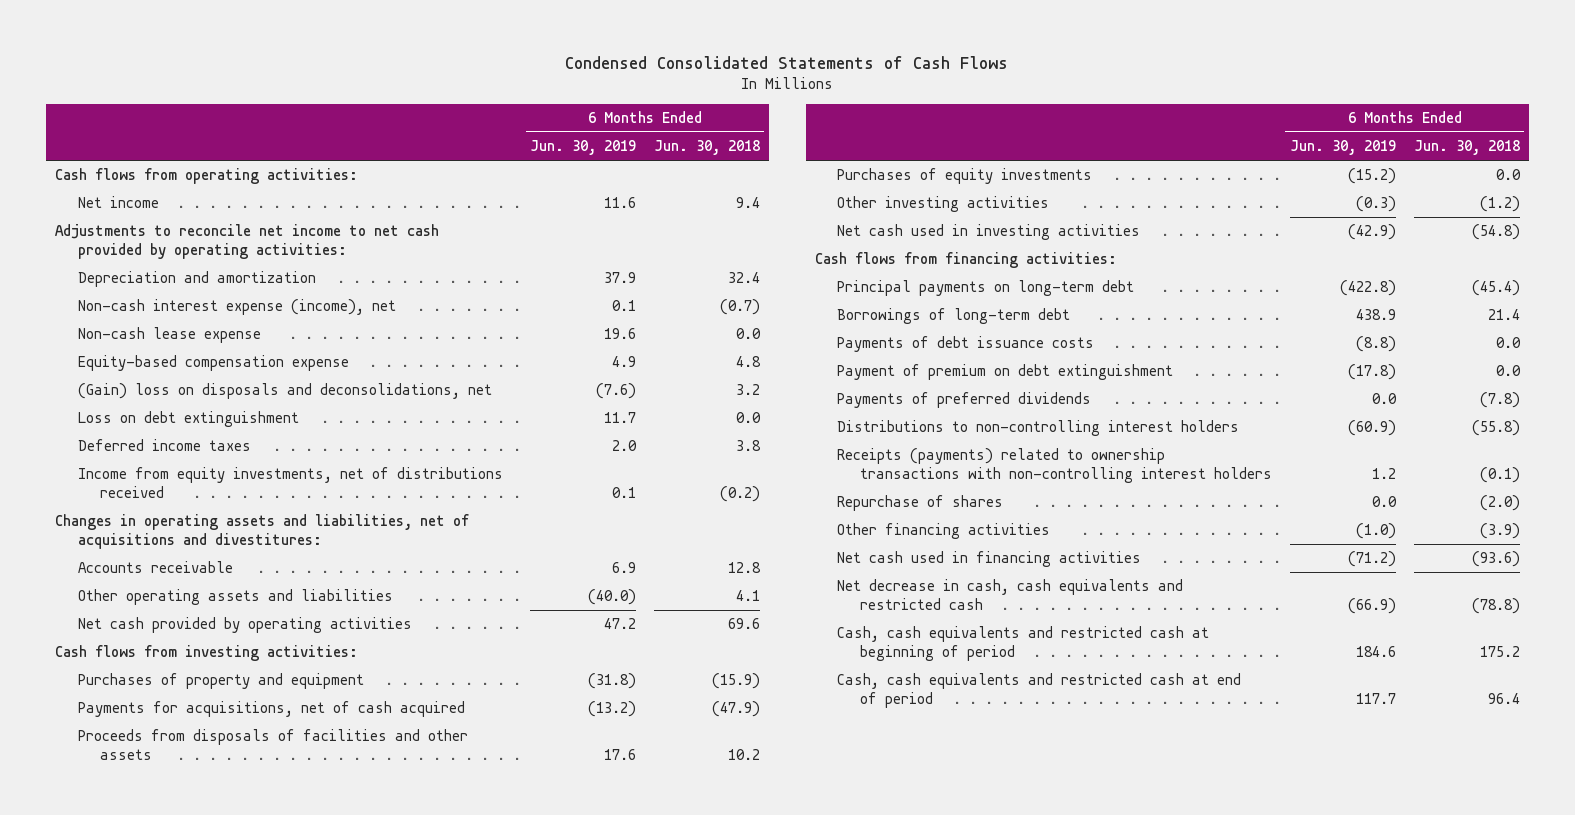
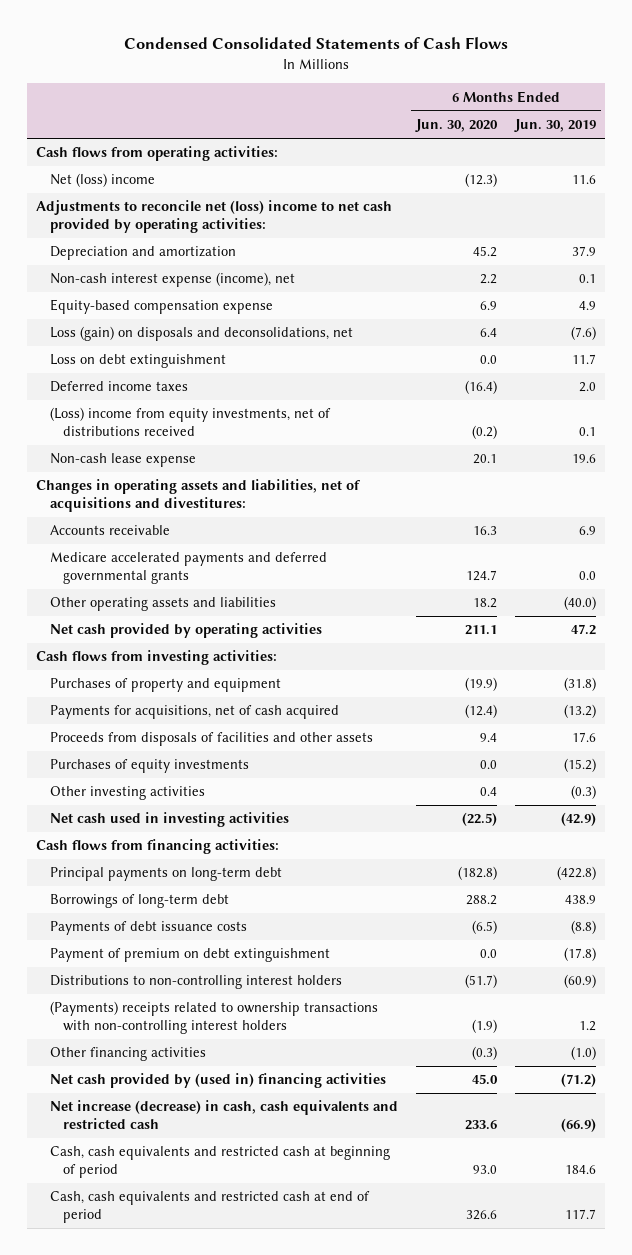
[653,140,760,156] Jun. 30, 2018 -> none
none -> [414,119,498,133] Jun. 30, 2020
[77,196,159,209] Net income -> [49,173,155,188] Net (loss) income
[54,224,439,260] Adjustments to reconcile net income to net cash provided by operating activities: -> [36,200,393,234] Adjustments to reconcile net (loss) income to net cash provided by operating activities:
[77,383,492,400] (Gain) loss on disposals and deconsolidations, net -> [49,326,353,342] Loss (gain) on disposals and deconsolidations, net
[77,467,503,499] Income from equity investments, net of distributions received -> [49,407,331,437] (Loss) income from equity investments, net of distributions received
[77,327,261,344] Non-cash lease expense -> [49,453,196,468] Non-cash lease expense
none -> [49,552,327,585] Medicare accelerated payments and deferred governmental grants
[837,392,1092,409] Payments of preferred dividends -> none
[837,495,1004,512] Repurchase of shares -> none
[837,448,1272,484] Receipts (payments) related to ownership transactions with non-controlling interest holders -> [49,1001,378,1035] (Payments) receipts related to ownership transactions with non-controlling interest holders
[837,551,1142,568] Net cash used in financing activities -> [49,1073,386,1089] Net cash provided by (used in) financing activities
[837,579,1184,611] Net decrease in cash, cash equivalents and restricted cash -> [49,1100,398,1130] Net increase (decrease) in cash, cash equivalents and restricted cash

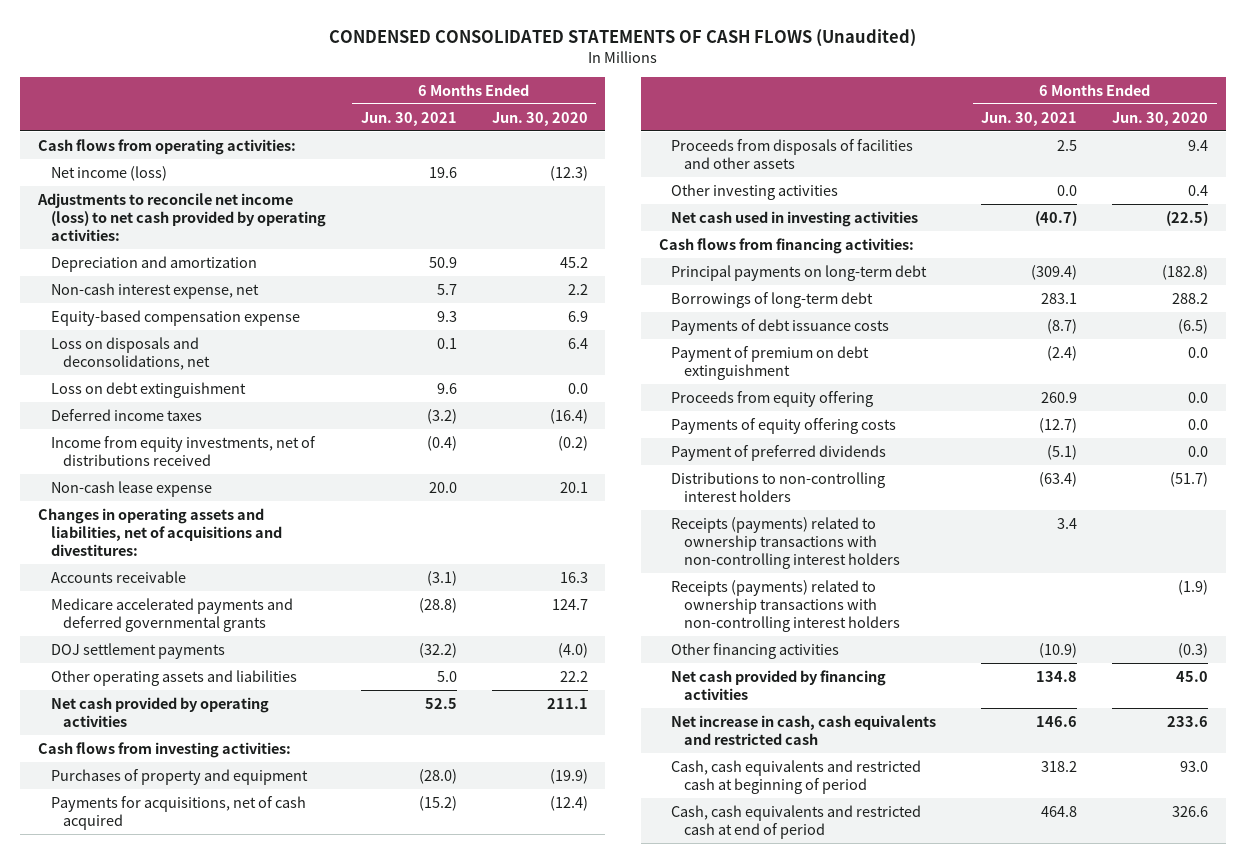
[124,37,509,50] Condensed Consolidated Statements of Cash Flows -> [329,28,917,47] CONDENSED CONSOLIDATED STATEMENTS OF CASH FLOWS (Unaudited)
[514,119,597,133] Jun. 30, 2019 -> none
none -> [360,111,457,126] Jun. 30, 2021
[49,173,155,188] Net (loss) income -> [50,165,167,181] Net income (loss)
[36,200,393,234] Adjustments to reconcile net (loss) income to net cash provided by operating activities: -> [36,192,326,241] Adjustments to reconcile net income (loss) to net cash provided by operating activities:
[49,272,295,288] Non-cash interest expense (income), net -> [50,282,259,299] Non-cash interest expense, net
[49,326,353,342] Loss (gain) on disposals and deconsolidations, net -> [50,336,211,370] Loss on disposals and deconsolidations, net
[49,407,331,437] (Loss) income from equity investments, net of distributions received -> [50,435,316,466] Income from equity investments, net of distributions received
none -> [50,642,225,659] DOJ settlement payments
[472,598,497,609] 18.2 -> [559,670,588,682] 22.2
[49,759,249,774] Purchases of equity investments -> none
none -> [671,390,874,407] Proceeds from equity offering
none -> [671,417,897,434] Payments of equity offering costs
none -> [671,444,887,461] Payment of preferred dividends
none -> [671,516,900,569] Receipts (payments) related to ownership transactions with non-controlling interest holders
[49,1001,378,1035] (Payments) receipts related to ownership transactions with non-controlling interest holders -> [671,579,900,632] Receipts (payments) related to ownership transactions with non-controlling interest holders
[49,1073,386,1089] Net cash provided by (used in) financing activities -> [671,669,887,700] Net cash provided by financing activities
[49,1100,398,1130] Net increase (decrease) in cash, cash equivalents and restricted cash -> [671,714,937,745] Net increase in cash, cash equivalents and restricted cash

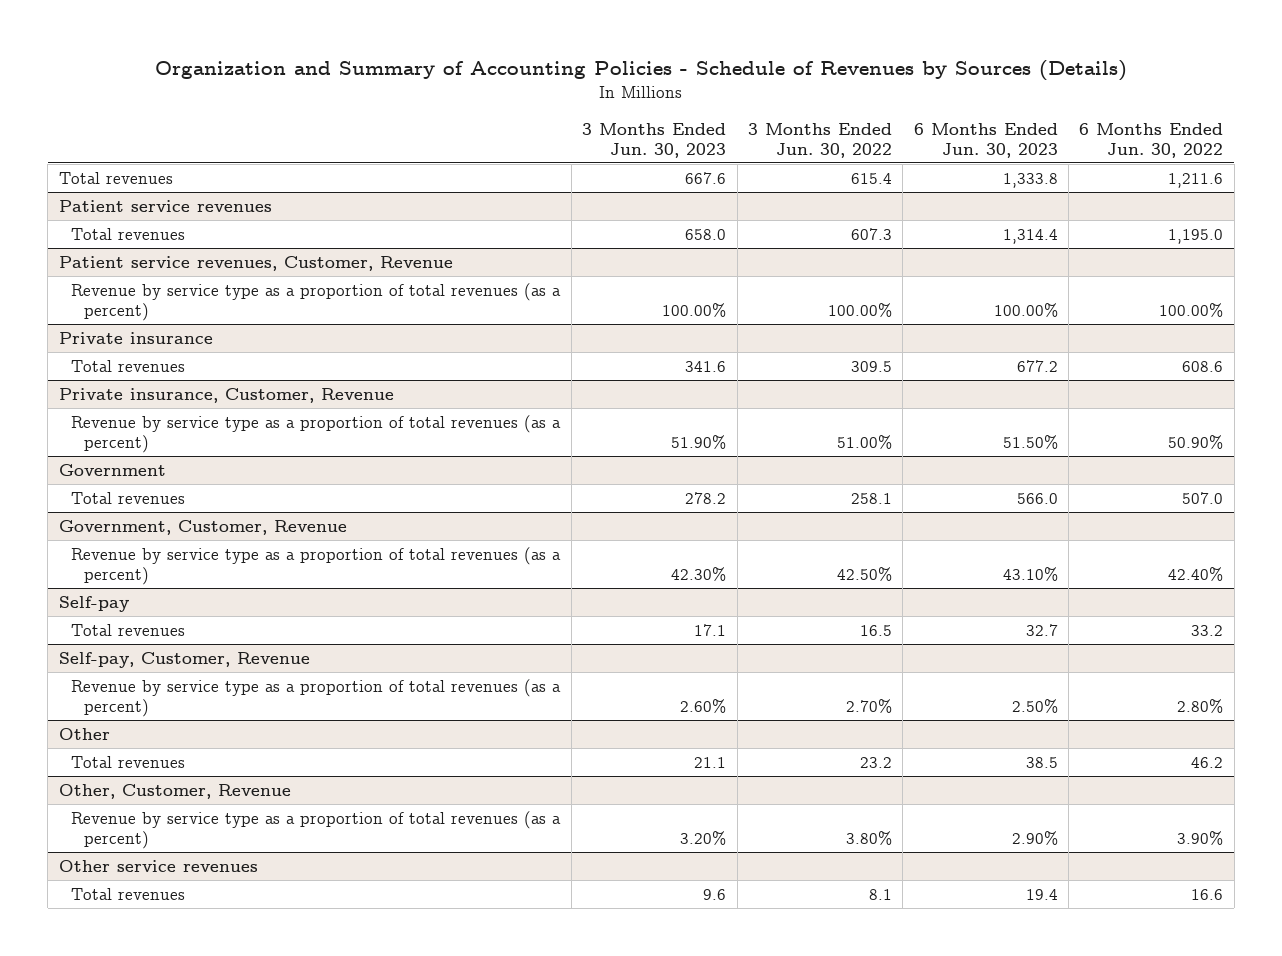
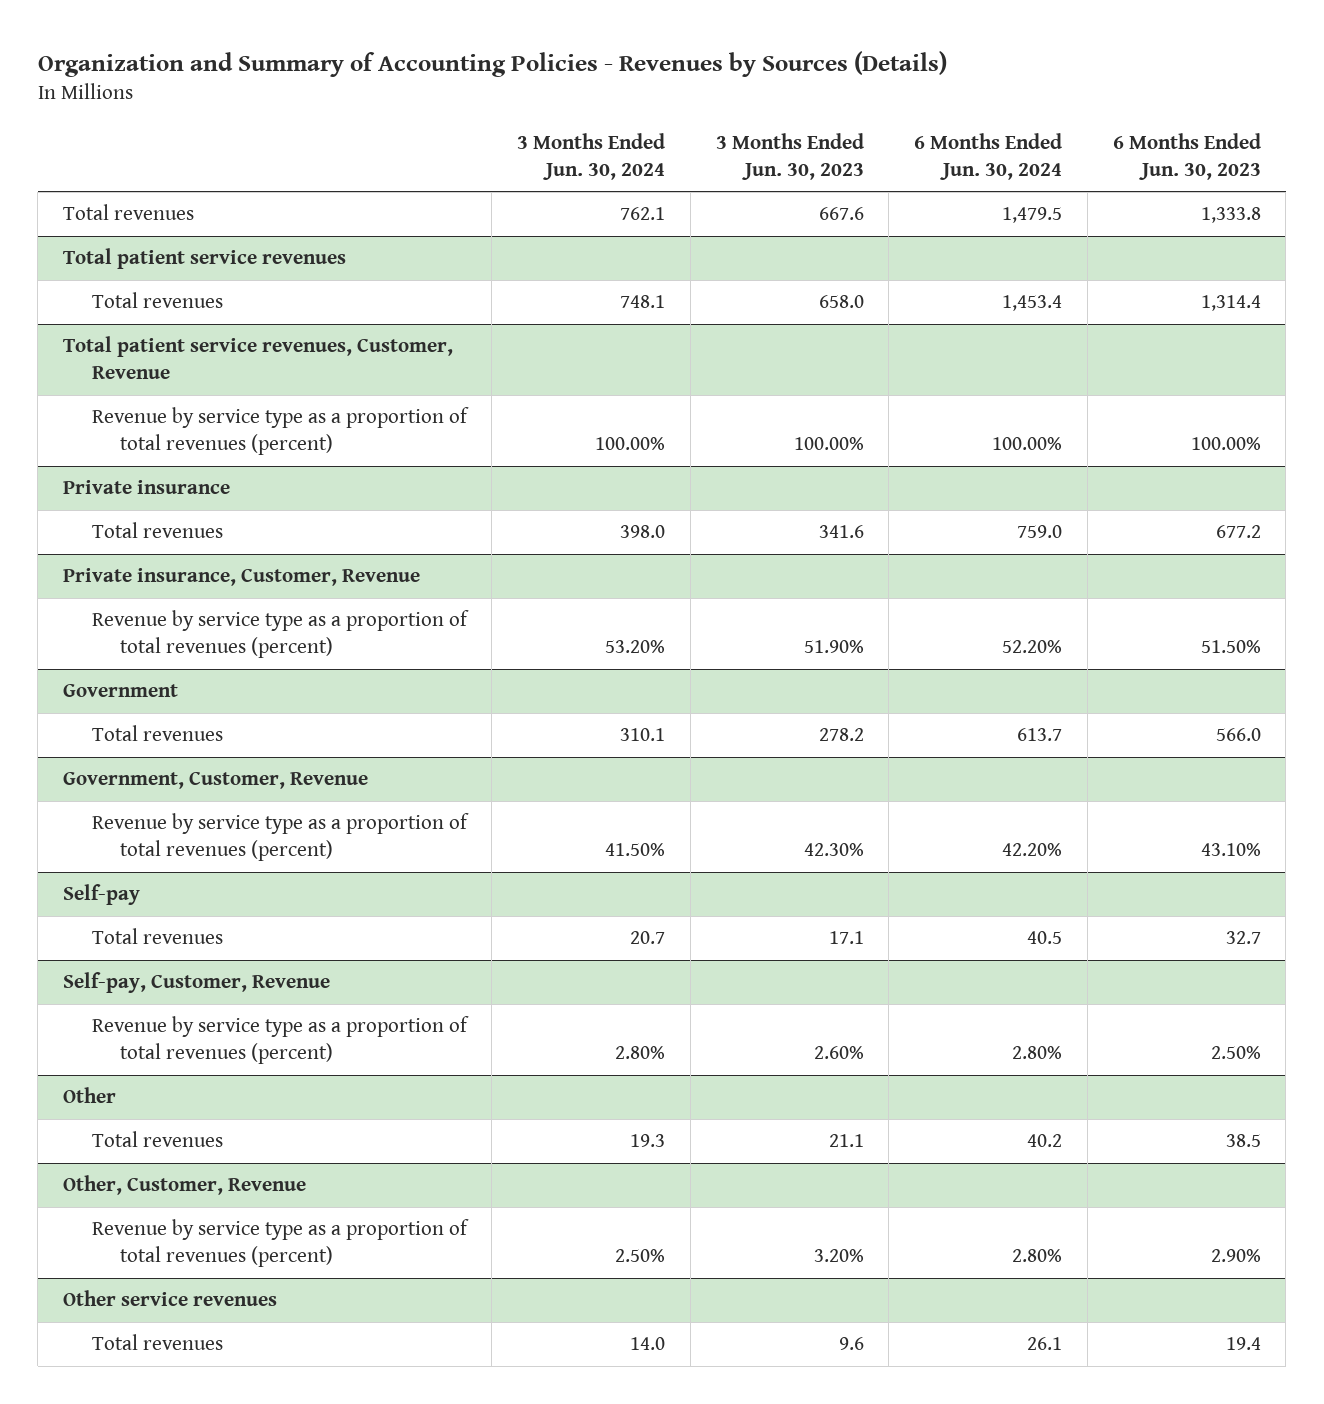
[155,59,1128,81] Organization and Summary of Accounting Policies - Schedule of Revenues by Sources (Details) -> [37,50,947,77] Organization and Summary of Accounting Policies - Revenues by Sources (Details)
[747,122,892,159] 3 Months Ended Jun. 30, 2022 -> none
[1079,122,1224,159] 6 Months Ended Jun. 30, 2022 -> none
none -> [517,132,666,180] 3 Months Ended Jun. 30, 2024
none -> [914,132,1063,180] 6 Months Ended Jun. 30, 2024
[58,199,272,212] Patient service revenues -> [63,248,347,270] Total patient service revenues
[58,255,453,271] Patient service revenues, Customer, Revenue -> [63,336,454,380] Total patient service revenues, Customer, Revenue
[71,282,562,322] Revenue by service type as a proportion of total revenues (as a percent) -> [91,407,469,456] Revenue by service type as a proportion of total revenues (percent)
[71,414,562,454] Revenue by service type as a proportion of total revenues (as a percent) -> [91,610,469,659] Revenue by service type as a proportion of total revenues (percent)
[71,546,562,586] Revenue by service type as a proportion of total revenues (as a percent) -> [91,813,469,862] Revenue by service type as a proportion of total revenues (percent)
[71,678,562,718] Revenue by service type as a proportion of total revenues (as a percent) -> [91,1016,469,1065] Revenue by service type as a proportion of total revenues (percent)
[71,810,562,850] Revenue by service type as a proportion of total revenues (as a percent) -> [91,1219,469,1268] Revenue by service type as a proportion of total revenues (percent)

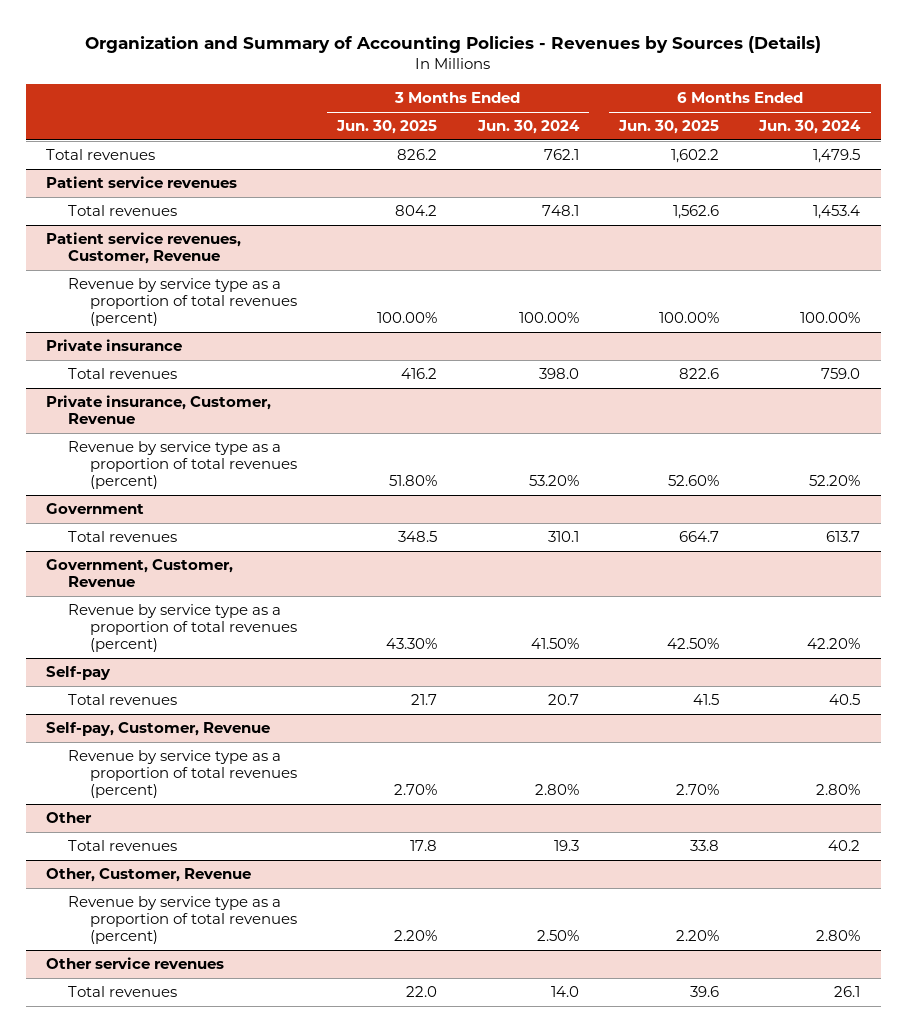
[715,132,864,180] 3 Months Ended Jun. 30, 2023 -> none
[1112,132,1261,180] 6 Months Ended Jun. 30, 2023 -> none
none -> [336,120,438,135] Jun. 30, 2025
none -> [618,120,720,135] Jun. 30, 2025
[63,248,347,270] Total patient service revenues -> [46,176,238,189] Patient service revenues
[63,336,454,380] Total patient service revenues, Customer, Revenue -> [46,232,242,265] Patient service revenues, Customer, Revenue

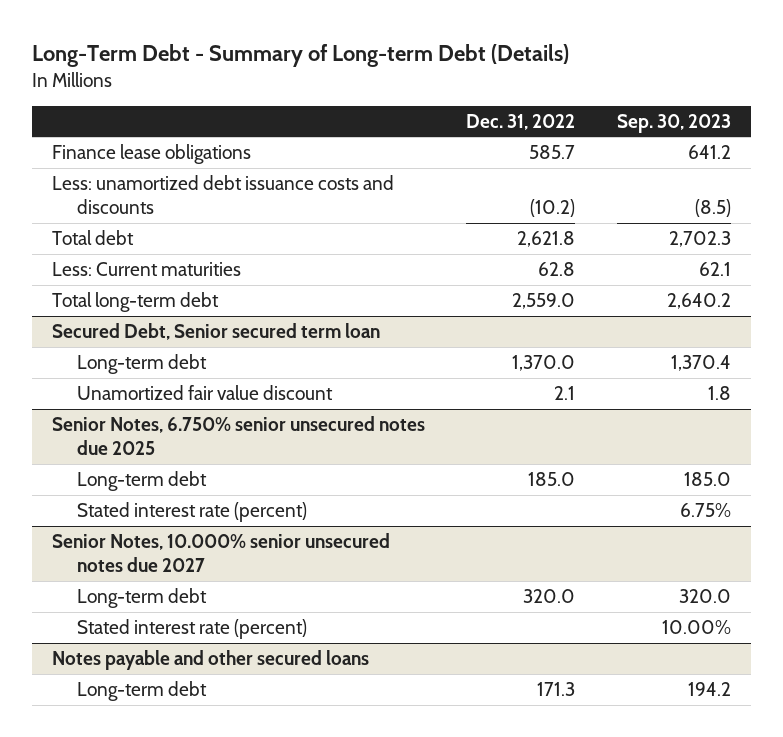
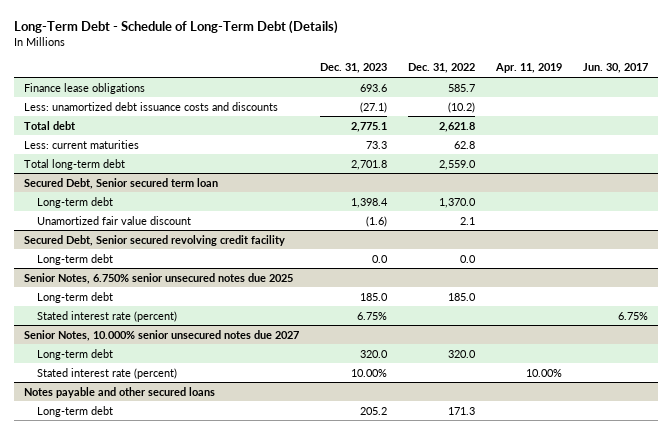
[31,44,569,68] Long-Term Debt - Summary of Long-term Debt (Details) -> [13,20,338,35] Long-Term Debt - Schedule of Long-Term Debt (Details)
[616,113,731,133] Sep. 30, 2023 -> none
none -> [320,63,388,74] Dec. 31, 2023
none -> [495,63,563,74] Apr. 11, 2019
none -> [582,63,648,74] Jun. 30, 2017
[52,261,242,276] Less: Current maturities -> [24,139,140,149] Less: current maturities
none -> [24,234,286,246] Secured Debt, Senior secured revolving credit facility
none -> [37,253,114,265] Long-term debt

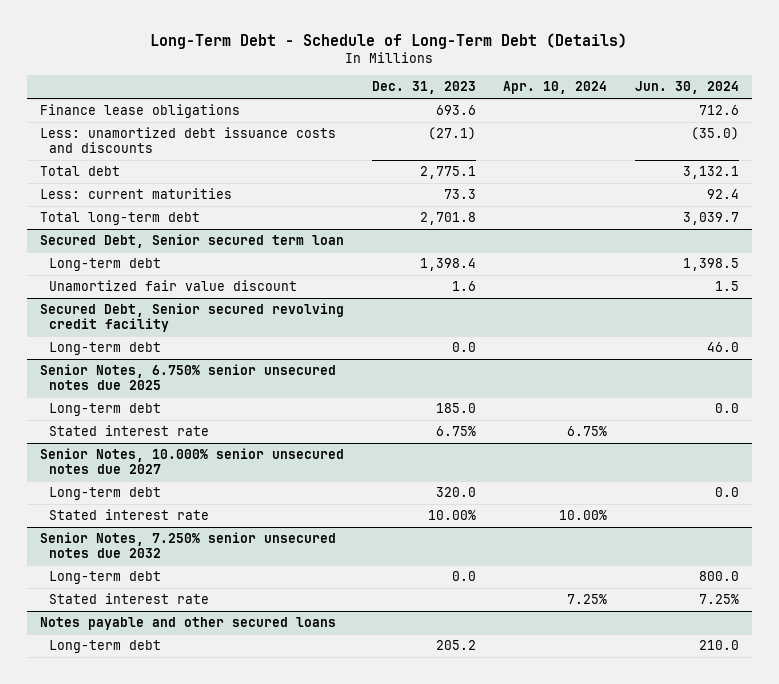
[408,63,476,74] Dec. 31, 2022 -> none
[495,63,563,74] Apr. 11, 2019 -> none
[582,63,648,74] Jun. 30, 2017 -> none
none -> [503,81,608,95] Apr. 10, 2024
none -> [634,81,739,95] Jun. 30, 2024
[366,215,388,227] (1.6) -> [451,281,476,292] 1.6
[37,310,178,322] Stated interest rate (percent) -> [49,425,210,437] Stated interest rate
[37,367,178,379] Stated interest rate (percent) -> [49,509,210,521] Stated interest rate
none -> [40,532,337,559] Senior Notes, 7.250% senior unsecured notes due 2032
none -> [49,571,162,585] Long-term debt
none -> [49,593,210,605] Stated interest rate

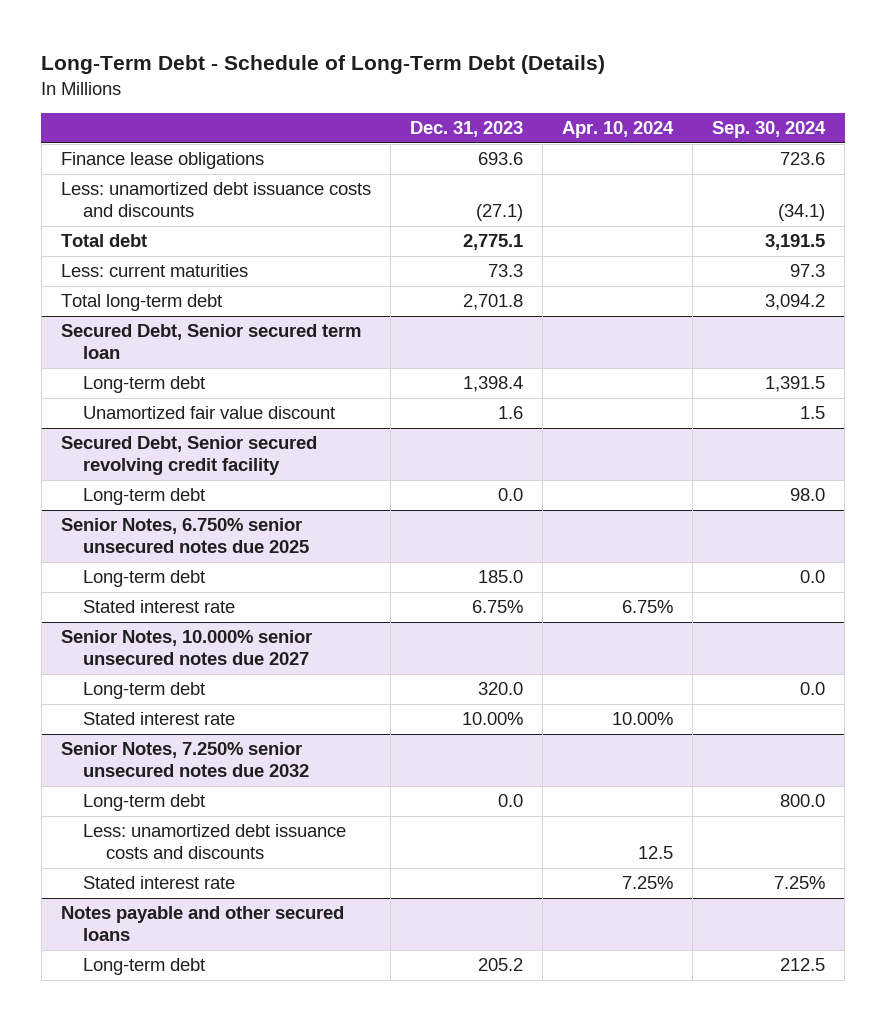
[634,81,739,95] Jun. 30, 2024 -> none
none -> [712,121,827,139] Sep. 30, 2024
none -> [83,824,347,860] Less: unamortized debt issuance costs and discounts

